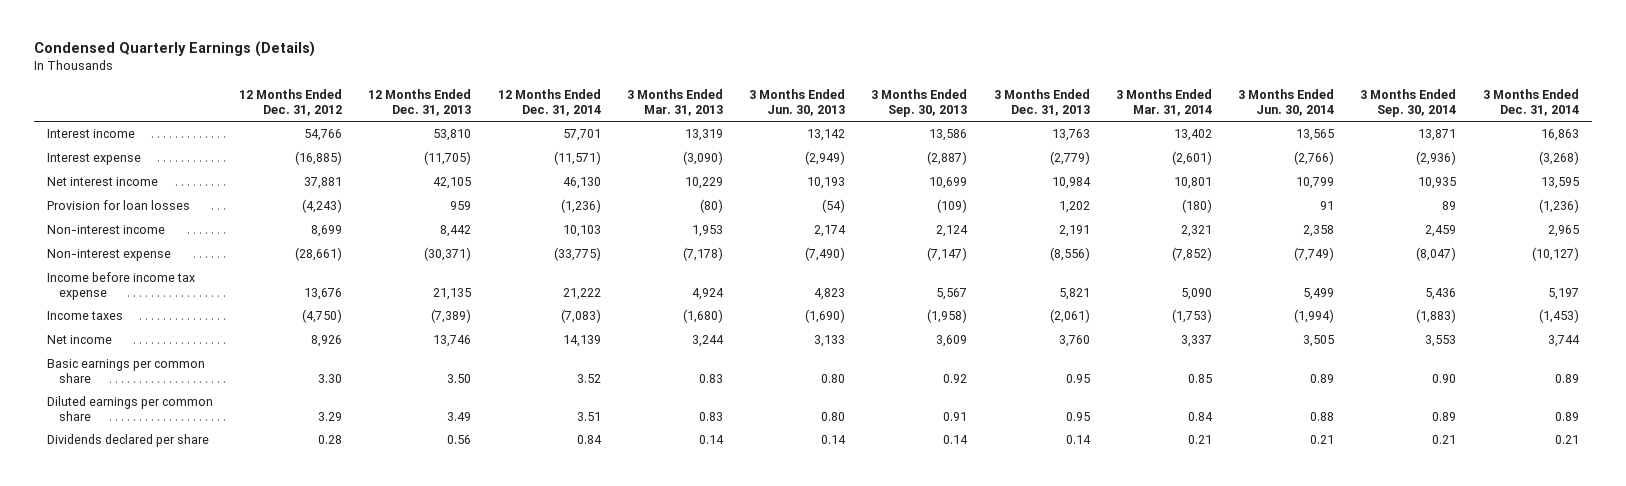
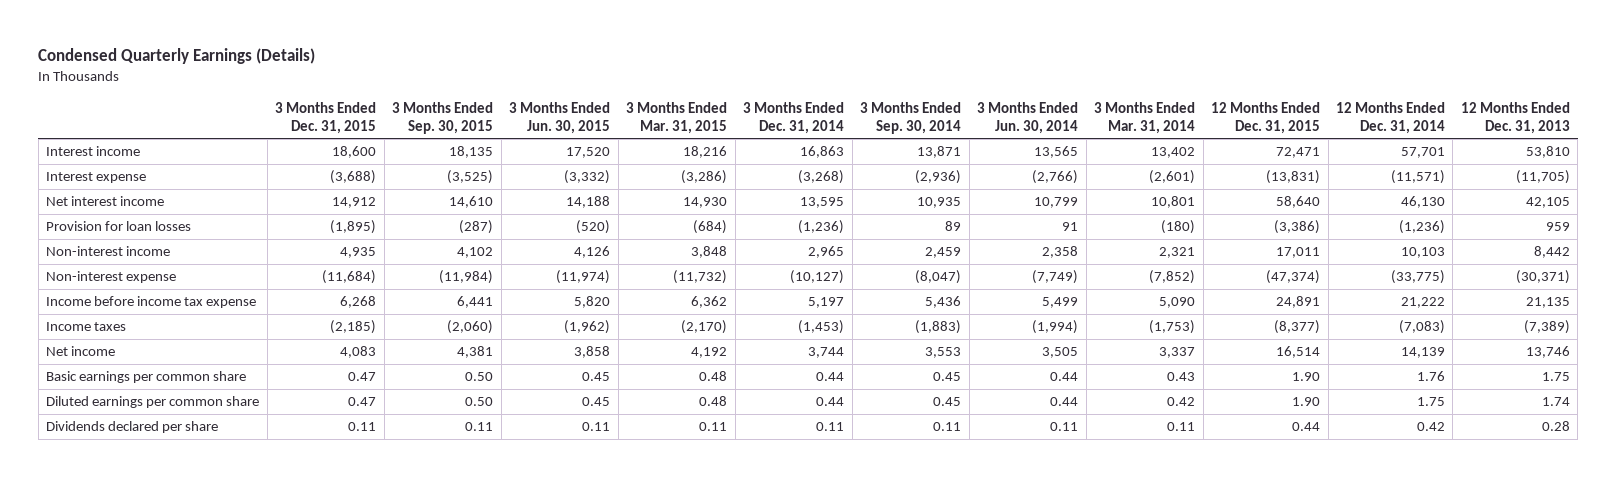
[239,89,343,117] 12 Months Ended Dec. 31, 2012 -> none
[626,89,723,117] 3 Months Ended Mar. 31, 2013 -> none
[749,89,846,117] 3 Months Ended Jun. 30, 2013 -> none
[871,89,968,118] 3 Months Ended Sep. 30, 2013 -> none
[993,89,1090,117] 3 Months Ended Dec. 31, 2013 -> none
none -> [275,102,377,134] 3 Months Ended Dec. 31, 2015
none -> [392,102,494,134] 3 Months Ended Sep. 30, 2015
none -> [509,102,611,134] 3 Months Ended Jun. 30, 2015
none -> [626,102,728,134] 3 Months Ended Mar. 31, 2015
none -> [1211,102,1321,134] 12 Months Ended Dec. 31, 2015
[447,373,472,383] 3.50 -> [1541,372,1570,382] 1.75
[576,373,601,383] 3.52 -> [1417,371,1446,382] 1.76
[1187,373,1212,383] 0.85 -> [1167,372,1196,382] 0.43
[1310,373,1335,383] 0.89 -> [1050,372,1079,382] 0.44
[1432,373,1457,383] 0.90 -> [933,372,962,382] 0.45
[1554,373,1579,383] 0.89 -> [816,372,845,382] 0.44
[447,411,472,421] 3.49 -> [1541,397,1570,407] 1.74
[576,411,601,421] 3.51 -> [1417,397,1446,407] 1.75
[1187,411,1213,421] 0.84 -> [1167,397,1196,407] 0.42
[1310,411,1335,421] 0.88 -> [1050,397,1079,407] 0.44
[1432,411,1457,421] 0.89 -> [933,397,962,407] 0.45
[1554,411,1579,421] 0.89 -> [816,397,845,407] 0.44
[447,435,472,445] 0.56 -> [1541,421,1570,432] 0.28
[576,435,602,445] 0.84 -> [1417,422,1446,432] 0.42
[1187,435,1212,445] 0.21 -> [1167,422,1196,432] 0.11
[1310,435,1335,445] 0.21 -> [1050,422,1079,432] 0.11
[1432,435,1457,445] 0.21 -> [933,422,962,432] 0.11
[1554,435,1579,445] 0.21 -> [816,422,845,432] 0.11

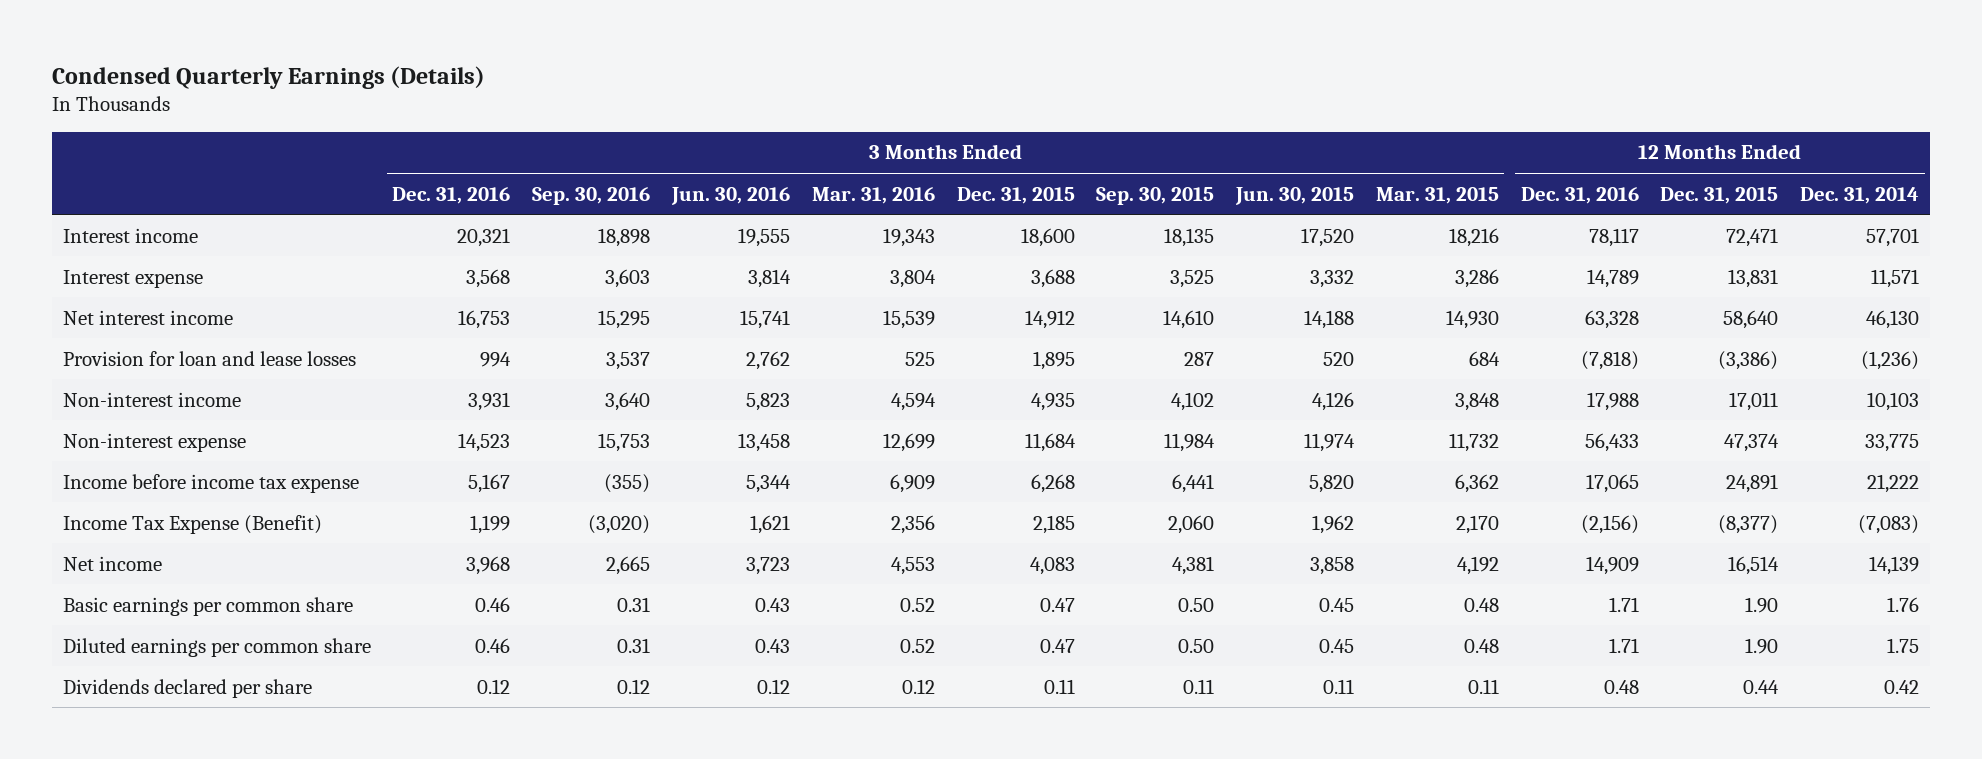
[743,102,845,134] 3 Months Ended Dec. 31, 2014 -> none
[860,102,962,134] 3 Months Ended Sep. 30, 2014 -> none
[977,102,1079,134] 3 Months Ended Jun. 30, 2014 -> none
[1094,102,1196,134] 3 Months Ended Mar. 31, 2014 -> none
[1460,102,1570,134] 12 Months Ended Dec. 31, 2013 -> none
none -> [392,186,511,204] Dec. 31, 2016
none -> [532,186,651,205] Sep. 30, 2016
none -> [670,186,790,205] Jun. 30, 2016
none -> [811,186,935,204] Mar. 31, 2016
none -> [1520,186,1639,204] Dec. 31, 2016
[330,170,377,185] (3,688) -> [1030,268,1075,288] 3,688
[447,170,494,185] (3,525) -> [1170,269,1215,288] 3,525
[564,170,611,185] (3,332) -> [1310,269,1355,288] 3,332
[681,170,728,185] (3,286) -> [1454,268,1499,288] 3,286
[1266,170,1321,185] (13,831) -> [1728,268,1779,288] 13,831
[1391,170,1446,185] (11,571) -> [1871,268,1920,288] 11,571
[46,221,192,232] Provision for loan losses -> [62,350,356,366] Provision for loan and lease losses
[330,220,377,235] (1,895) -> [1032,350,1075,370] 1,895
[459,220,494,235] (287) -> [1184,351,1215,366] 287
[576,220,611,235] (520) -> [1323,351,1355,366] 520
[693,220,728,235] (684) -> [1468,350,1500,366] 684
[322,270,377,285] (11,684) -> [1024,432,1076,452] 11,684
[439,270,494,285] (11,984) -> [1164,432,1216,452] 11,984
[556,270,611,285] (11,974) -> [1304,432,1356,452] 11,974
[673,270,728,285] (11,732) -> [1448,432,1499,452] 11,732
[1266,270,1321,285] (47,374) -> [1724,433,1780,452] 47,374
[1391,270,1446,285] (33,775) -> [1865,433,1920,452] 33,775
[46,322,127,332] Income taxes -> [62,514,322,534] Income Tax Expense (Benefit)
[330,320,377,335] (2,185) -> [1032,514,1075,534] 2,185
[447,320,494,335] (2,060) -> [1168,514,1215,534] 2,060
[564,320,611,335] (1,962) -> [1312,514,1355,534] 1,962
[681,320,728,335] (2,170) -> [1455,514,1499,534] 2,170

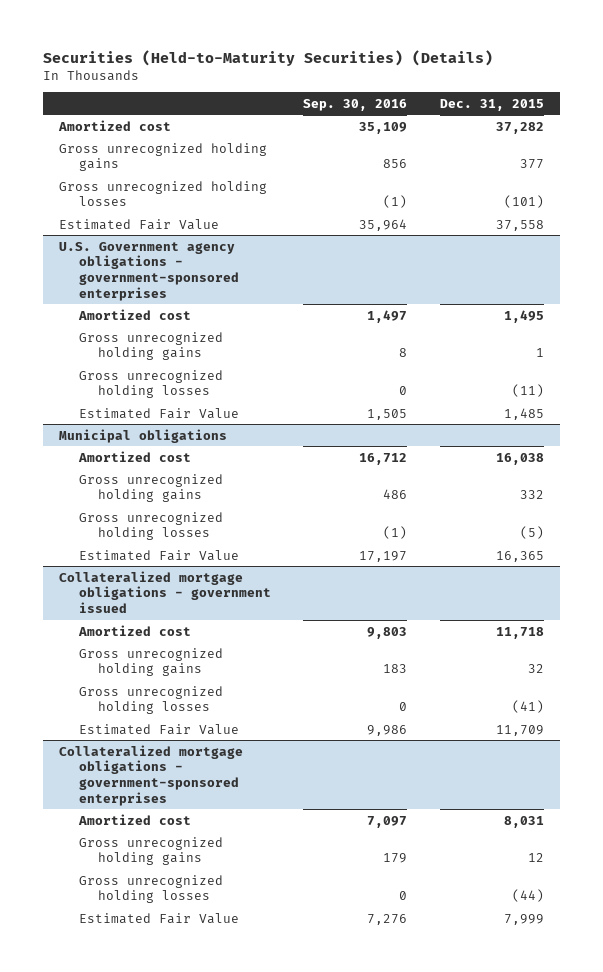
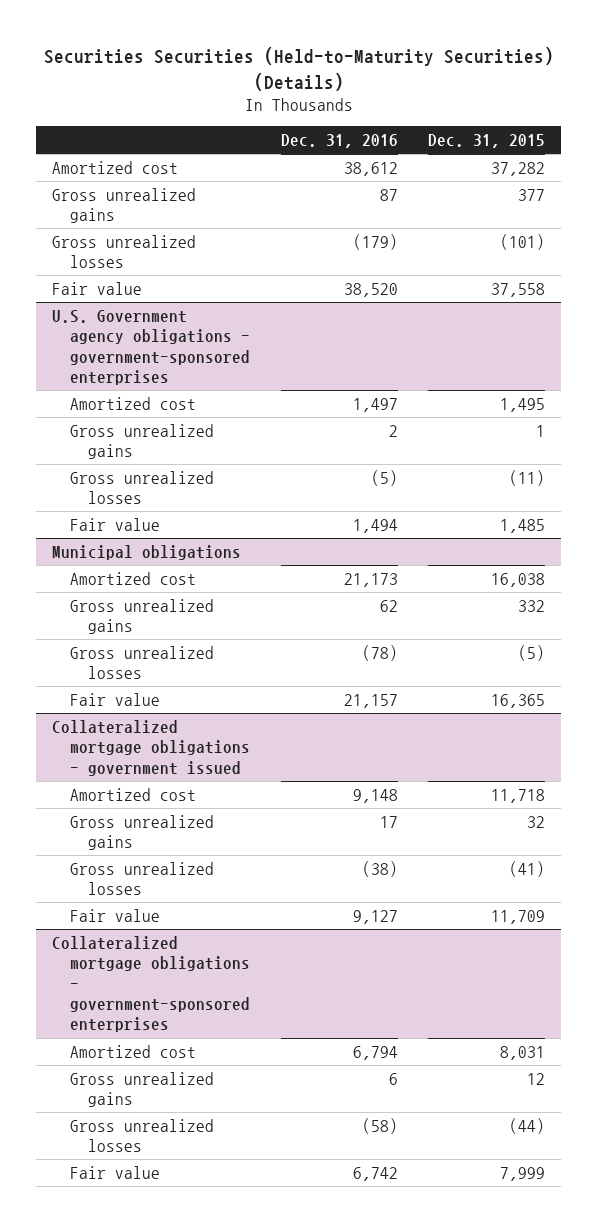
[42,49,493,66] Securities (Held-to-Maturity Securities) (Details) -> [43,47,554,91] Securities Securities (Held-to-Maturity Securities) (Details)
[303,98,408,111] Sep. 30, 2016 -> none
none -> [280,134,398,149] Dec. 31, 2016
[59,142,268,172] Gross unrecognized holding gains -> [51,187,196,224] Gross unrealized gains
[59,180,268,207] Gross unrecognized holding losses -> [51,234,196,269] Gross unrealized losses
[59,218,220,230] Estimated Fair Value -> [51,281,142,295] Fair value
[78,331,223,361] Gross unrecognized holding gains -> [70,423,215,460] Gross unrealized gains
[78,369,223,399] Gross unrecognized holding losses -> [70,470,215,505] Gross unrealized losses
[78,407,239,419] Estimated Fair Value -> [70,517,161,531] Fair value
[78,473,223,503] Gross unrecognized holding gains -> [70,598,215,635] Gross unrealized gains
[78,511,223,541] Gross unrecognized holding losses -> [70,645,215,680] Gross unrealized losses
[78,549,239,561] Estimated Fair Value -> [70,692,161,706] Fair value
[78,647,223,677] Gross unrecognized holding gains -> [70,814,215,851] Gross unrealized gains
[78,685,223,715] Gross unrecognized holding losses -> [70,861,215,896] Gross unrealized losses
[78,723,239,735] Estimated Fair Value -> [70,908,161,922] Fair value
[78,836,223,866] Gross unrecognized holding gains -> [70,1071,215,1108] Gross unrealized gains
[78,874,223,904] Gross unrecognized holding losses -> [70,1118,215,1153] Gross unrealized losses
[78,912,239,924] Estimated Fair Value -> [70,1165,161,1179] Fair value

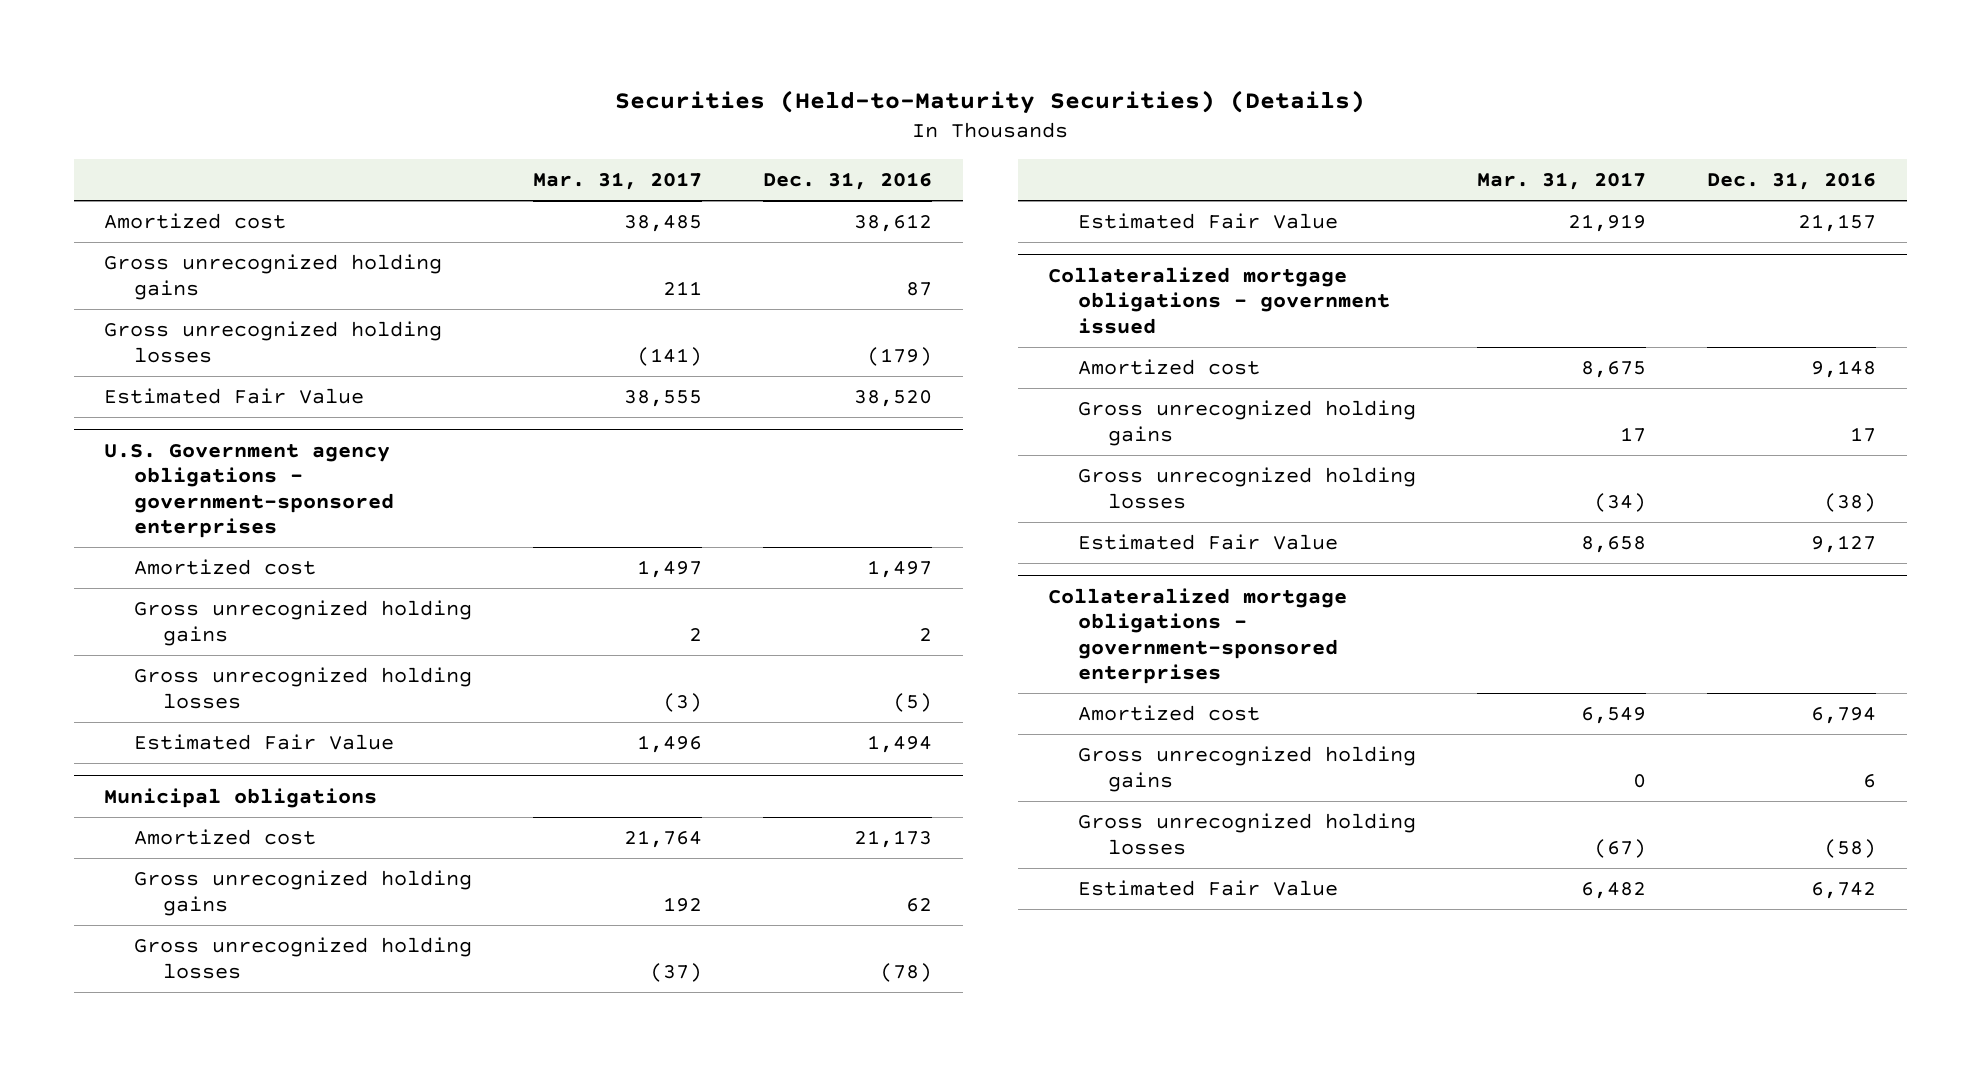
[43,47,554,91] Securities Securities (Held-to-Maturity Securities) (Details) -> [615,89,1366,114] Securities (Held-to-Maturity Securities) (Details)
[428,134,546,149] Dec. 31, 2015 -> none
none -> [533,172,703,191] Mar. 31, 2017
[51,187,196,224] Gross unrealized gains -> [104,254,443,300] Gross unrecognized holding gains
[51,234,196,269] Gross unrealized losses -> [104,321,443,363] Gross unrecognized holding losses
[51,281,142,295] Fair value -> [104,388,365,405] Estimated Fair Value
[70,423,215,460] Gross unrealized gains -> [133,600,472,646] Gross unrecognized holding gains
[70,470,215,505] Gross unrealized losses -> [133,667,472,709] Gross unrecognized holding losses
[70,517,161,531] Fair value -> [133,734,394,751] Estimated Fair Value
[70,598,215,635] Gross unrealized gains -> [133,870,472,916] Gross unrecognized holding gains
[70,645,215,680] Gross unrealized losses -> [133,937,472,979] Gross unrecognized holding losses
[70,692,161,706] Fair value -> [1077,213,1338,230] Estimated Fair Value
[70,814,215,851] Gross unrealized gains -> [1077,400,1416,446] Gross unrecognized holding gains
[70,861,215,896] Gross unrealized losses -> [1077,467,1416,509] Gross unrecognized holding losses
[70,908,161,922] Fair value -> [1077,534,1338,551] Estimated Fair Value
[70,1071,215,1108] Gross unrealized gains -> [1077,746,1416,792] Gross unrecognized holding gains
[70,1118,215,1153] Gross unrealized losses -> [1077,813,1416,855] Gross unrecognized holding losses
[70,1165,161,1179] Fair value -> [1077,880,1338,897] Estimated Fair Value

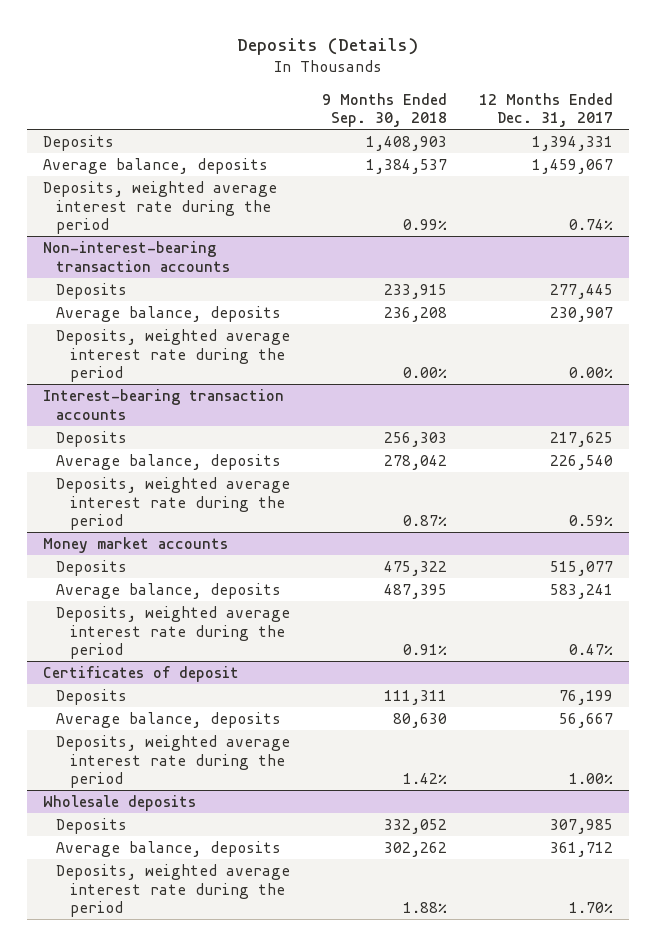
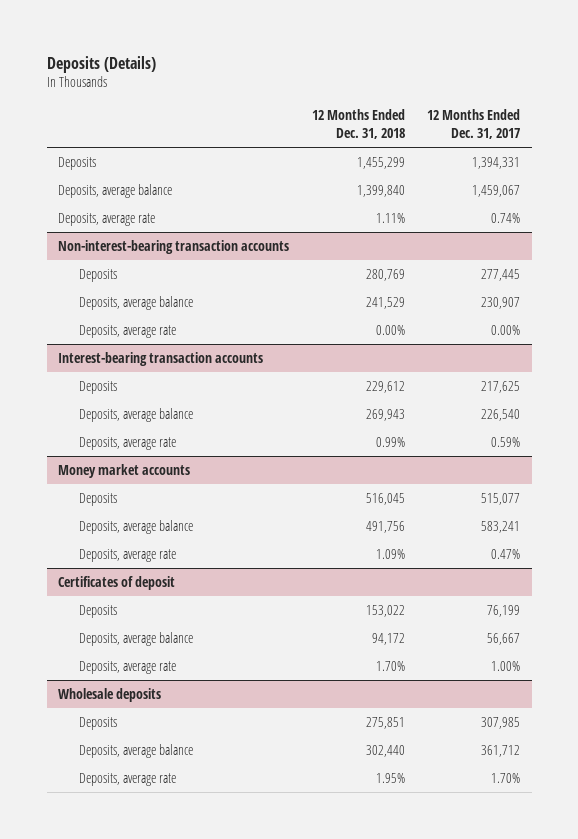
[322,92,448,128] 9 Months Ended Sep. 30, 2018 -> none
none -> [311,109,405,140] 12 Months Ended Dec. 31, 2018
[42,158,268,175] Average balance, deposits -> [58,183,173,198] Deposits, average balance
[42,181,277,234] Deposits, weighted average interest rate during the period -> [58,212,156,226] Deposits, average rate
[56,306,282,323] Average balance, deposits -> [78,295,193,310] Deposits, average balance
[56,329,291,382] Deposits, weighted average interest rate during the period -> [78,324,176,338] Deposits, average rate
[56,454,282,471] Average balance, deposits -> [78,407,193,422] Deposits, average balance
[56,477,291,530] Deposits, weighted average interest rate during the period -> [78,436,176,450] Deposits, average rate
[56,583,282,600] Average balance, deposits -> [78,519,193,534] Deposits, average balance
[56,606,291,659] Deposits, weighted average interest rate during the period -> [78,548,176,562] Deposits, average rate
[56,712,282,729] Average balance, deposits -> [78,631,193,646] Deposits, average balance
[56,735,291,788] Deposits, weighted average interest rate during the period -> [78,660,176,674] Deposits, average rate
[56,841,282,858] Average balance, deposits -> [78,743,193,758] Deposits, average balance
[56,864,291,917] Deposits, weighted average interest rate during the period -> [78,772,176,786] Deposits, average rate

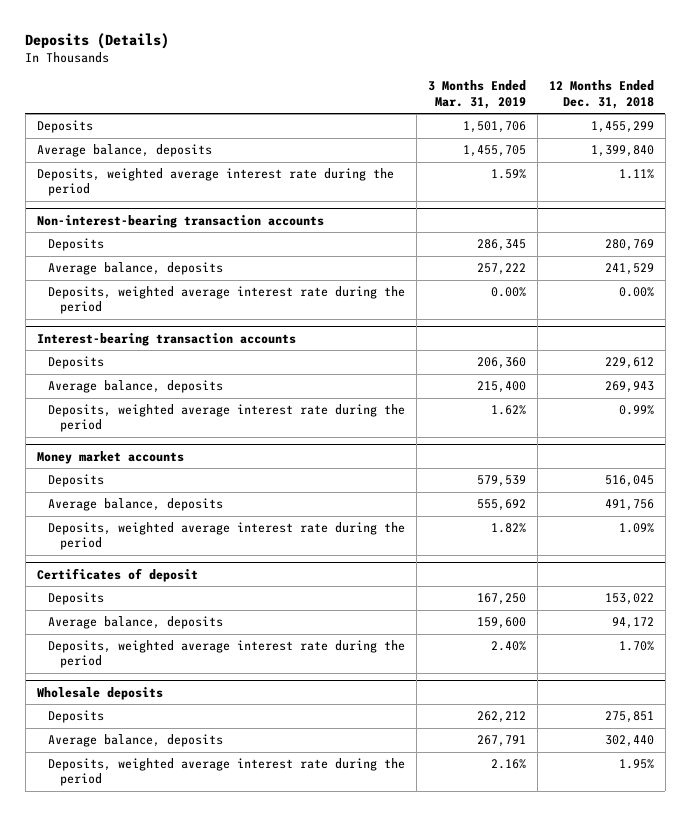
[427,109,521,140] 12 Months Ended Dec. 31, 2017 -> none
none -> [428,80,527,109] 3 Months Ended Mar. 31, 2019
[58,183,173,198] Deposits, average balance -> [36,144,212,158] Average balance, deposits
[58,212,156,226] Deposits, average rate -> [36,168,394,197] Deposits, weighted average interest rate during the period
[78,295,193,310] Deposits, average balance -> [48,262,224,276] Average balance, deposits
[78,324,176,338] Deposits, average rate -> [48,286,406,315] Deposits, weighted average interest rate during the period
[78,407,193,422] Deposits, average balance -> [48,380,224,394] Average balance, deposits
[78,436,176,450] Deposits, average rate -> [48,404,406,433] Deposits, weighted average interest rate during the period
[78,519,193,534] Deposits, average balance -> [48,498,224,512] Average balance, deposits
[78,548,176,562] Deposits, average rate -> [48,522,406,551] Deposits, weighted average interest rate during the period
[78,631,193,646] Deposits, average balance -> [48,616,224,630] Average balance, deposits
[78,660,176,674] Deposits, average rate -> [48,640,406,669] Deposits, weighted average interest rate during the period
[78,743,193,758] Deposits, average balance -> [48,734,224,748] Average balance, deposits
[78,772,176,786] Deposits, average rate -> [48,758,406,787] Deposits, weighted average interest rate during the period

